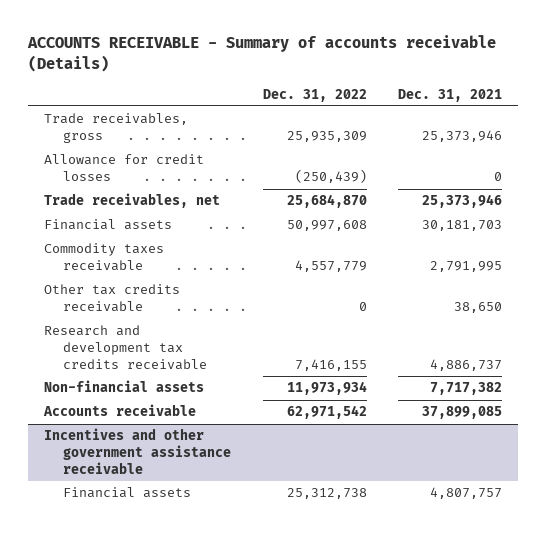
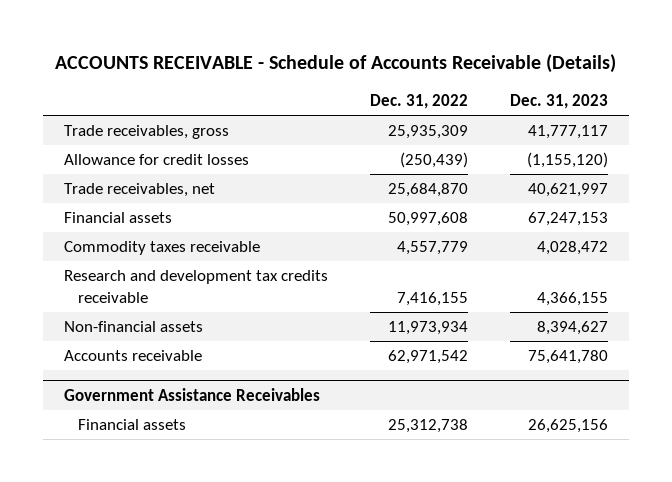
[26,35,496,72] ACCOUNTS RECEIVABLE - Summary of accounts receivable (Details) -> [55,53,617,73] ACCOUNTS RECEIVABLE - Schedule of Accounts Receivable (Details)
[398,88,503,102] Dec. 31, 2021 -> none
none -> [510,93,609,109] Dec. 31, 2023
[43,284,180,313] Other tax credits receivable -> none
[43,428,231,475] Incentives and other government assistance receivable -> [63,387,320,401] Government Assistance Receivables

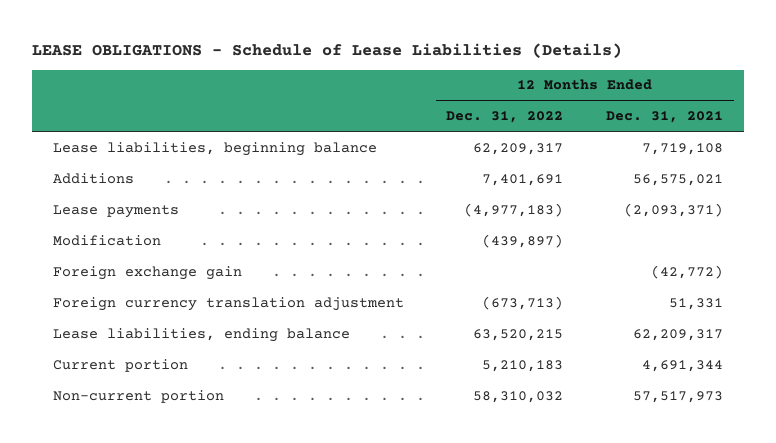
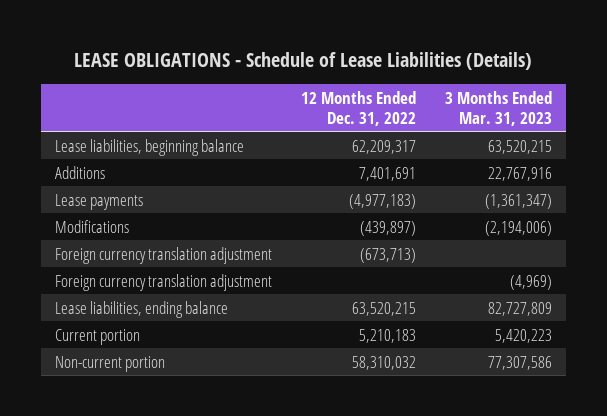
[605,111,723,124] Dec. 31, 2021 -> none
none -> [444,90,552,126] 3 Months Ended Mar. 31, 2023
[52,265,242,280] Foreign exchange gain -> none
[52,234,161,246] Modification -> [55,219,130,233] Modifications
none -> [55,273,273,291] Foreign currency translation adjustment

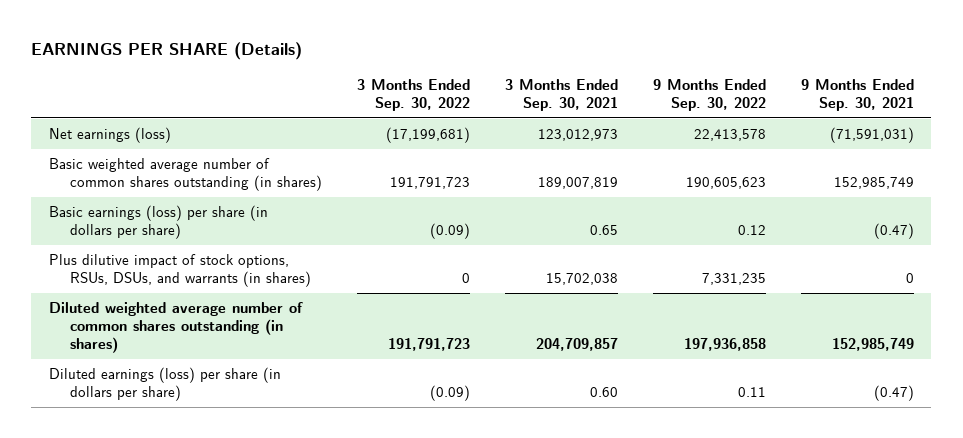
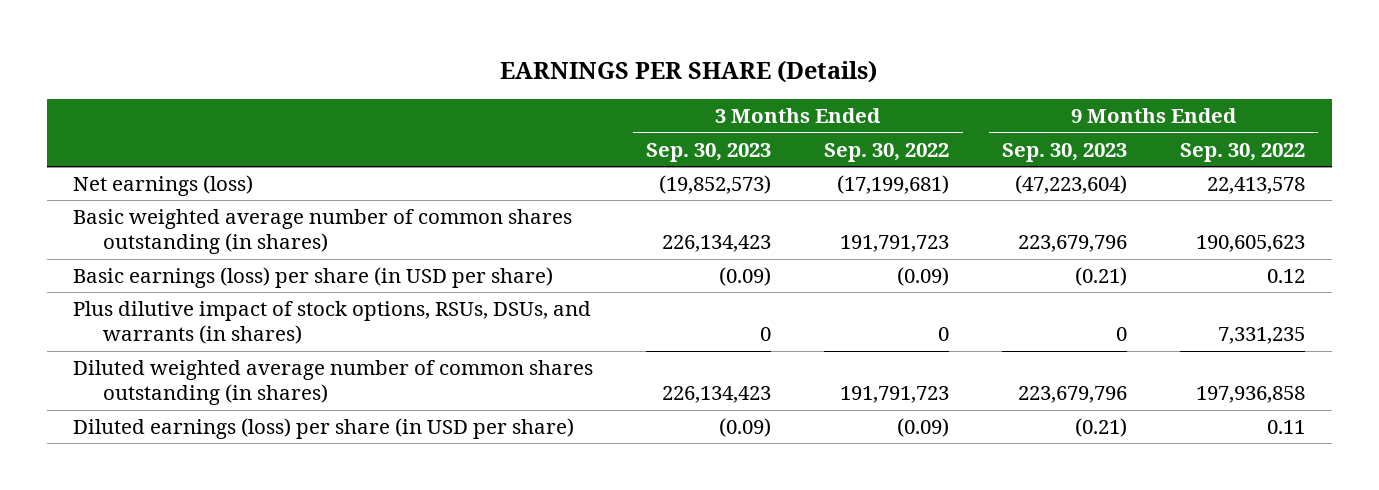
[504,78,618,111] 3 Months Ended Sep. 30, 2021 -> none
[800,78,914,111] 9 Months Ended Sep. 30, 2021 -> none
none -> [646,142,772,162] Sep. 30, 2023
none -> [1002,142,1128,162] Sep. 30, 2023
[48,205,268,240] Basic earnings (loss) per share (in dollars per share) -> [73,267,554,289] Basic earnings (loss) per share (in USD per share)
[48,367,281,402] Diluted earnings (loss) per share (in dollars per share) -> [73,418,575,440] Diluted earnings (loss) per share (in USD per share)

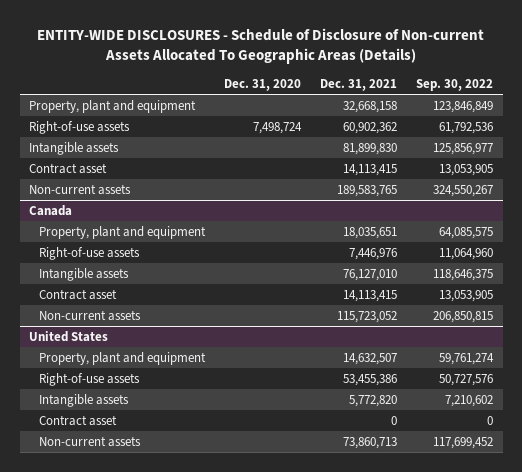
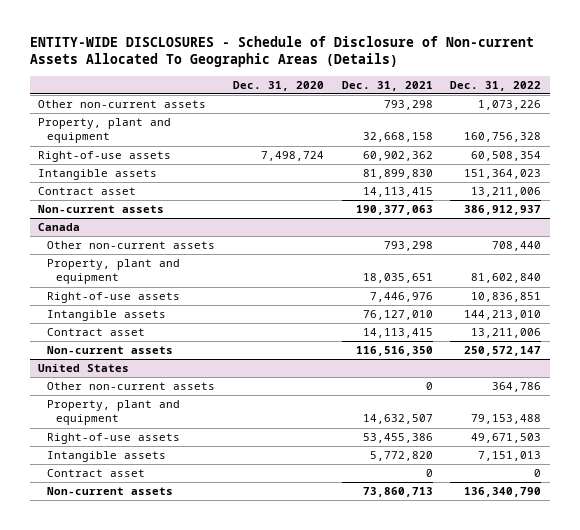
[415,79,493,92] Sep. 30, 2022 -> none
none -> [450,80,542,91] Dec. 31, 2022
none -> [38,100,207,109] Other non-current assets
[336,184,397,197] 189,583,765 -> [355,205,433,216] 190,377,063
none -> [47,241,216,250] Other non-current assets
[336,310,397,323] 115,723,052 -> [355,346,433,357] 116,516,350
none -> [47,382,216,391] Other non-current assets

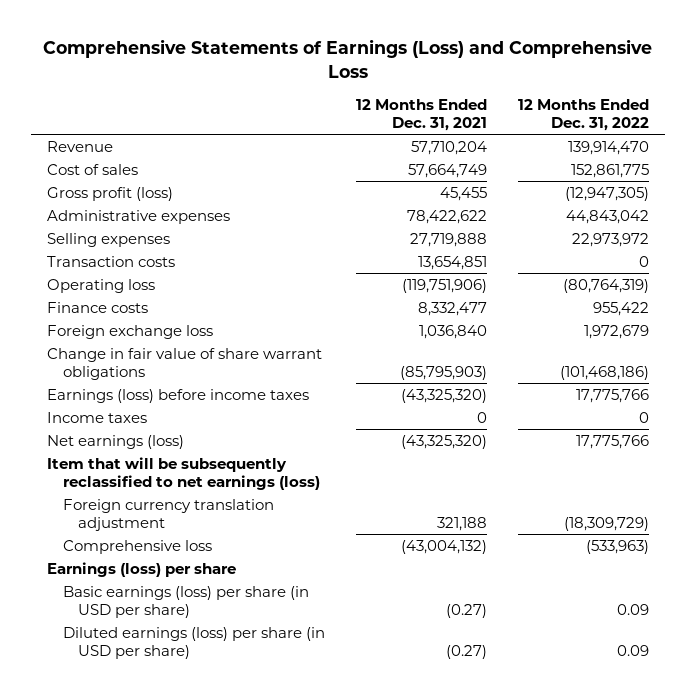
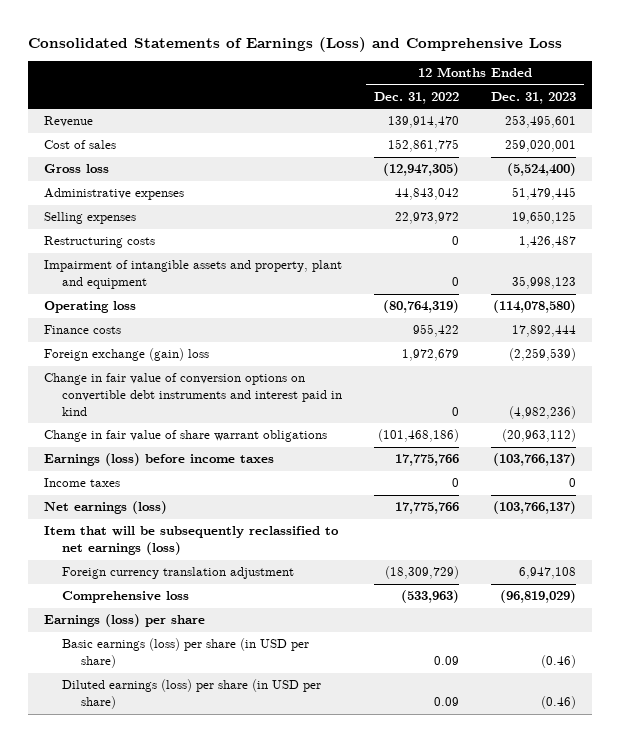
[43,39,653,78] Comprehensive Statements of Earnings (Loss) and Comprehensive Loss -> [27,36,562,52] Consolidated Statements of Earnings (Loss) and Comprehensive Loss
[355,98,487,132] 12 Months Ended Dec. 31, 2021 -> none
none -> [491,92,577,105] Dec. 31, 2023
[46,186,173,201] Gross profit (loss) -> [43,164,109,174] Gross loss
[46,255,175,267] Transaction costs -> none
none -> [43,236,155,249] Restructuring costs
none -> [43,260,342,290] Impairment of intangible assets and property, plant and equipment
[46,324,213,339] Foreign exchange loss -> [43,348,209,362] Foreign exchange (gain) loss
none -> [43,373,343,417] Change in fair value of conversion options on convertible debt instruments and interest paid in kind

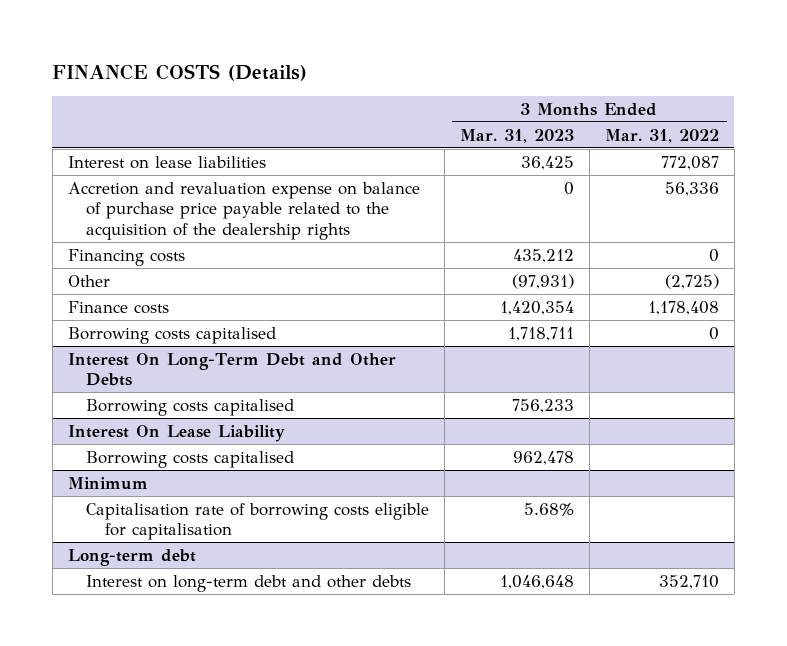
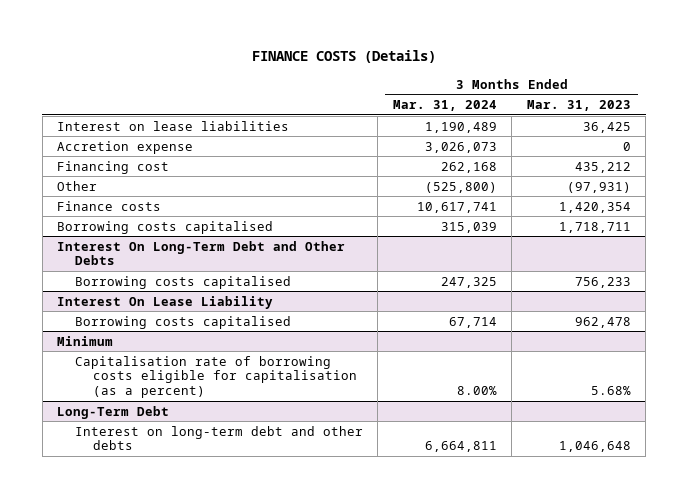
[604,128,719,143] Mar. 31, 2022 -> none
none -> [392,100,497,112] Mar. 31, 2024
[67,181,420,240] Accretion and revaluation expense on balance of purchase price payable related to the acquisition of the dealership rights -> none
none -> [57,140,194,154] Accretion expense
[67,248,185,266] Financing costs -> [57,160,170,174] Financing cost
[86,502,430,541] Capitalisation rate of borrowing costs eligible for capitalisation -> [74,355,357,398] Capitalisation rate of borrowing costs eligible for capitalisation (as a percent)
[67,548,196,566] Long-term debt -> [57,405,170,419] Long-Term Debt

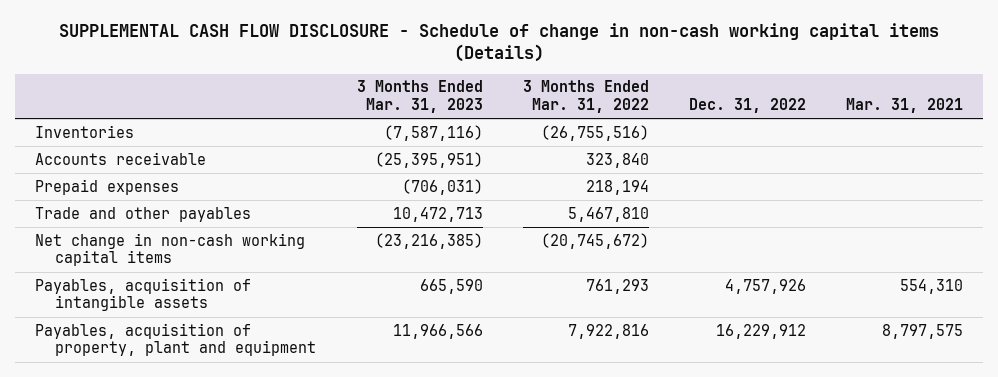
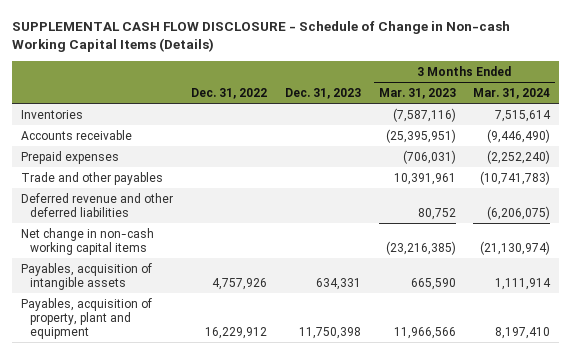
[58,22,939,63] SUPPLEMENTAL CASH FLOW DISCLOSURE - Schedule of change in non-cash working capital items (Details) -> [12,20,511,53] SUPPLEMENTAL CASH FLOW DISCLOSURE - Schedule of Change in Non-cash Working Capital Items (Details)
[522,80,649,113] 3 Months Ended Mar. 31, 2022 -> none
[845,97,963,113] Mar. 31, 2021 -> none
none -> [284,88,361,100] Dec. 31, 2023
none -> [473,88,551,100] Mar. 31, 2024
[392,206,483,222] 10,472,713 -> [393,172,456,185] 10,391,961
none -> [21,192,174,217] Deferred revenue and other deferred liabilities

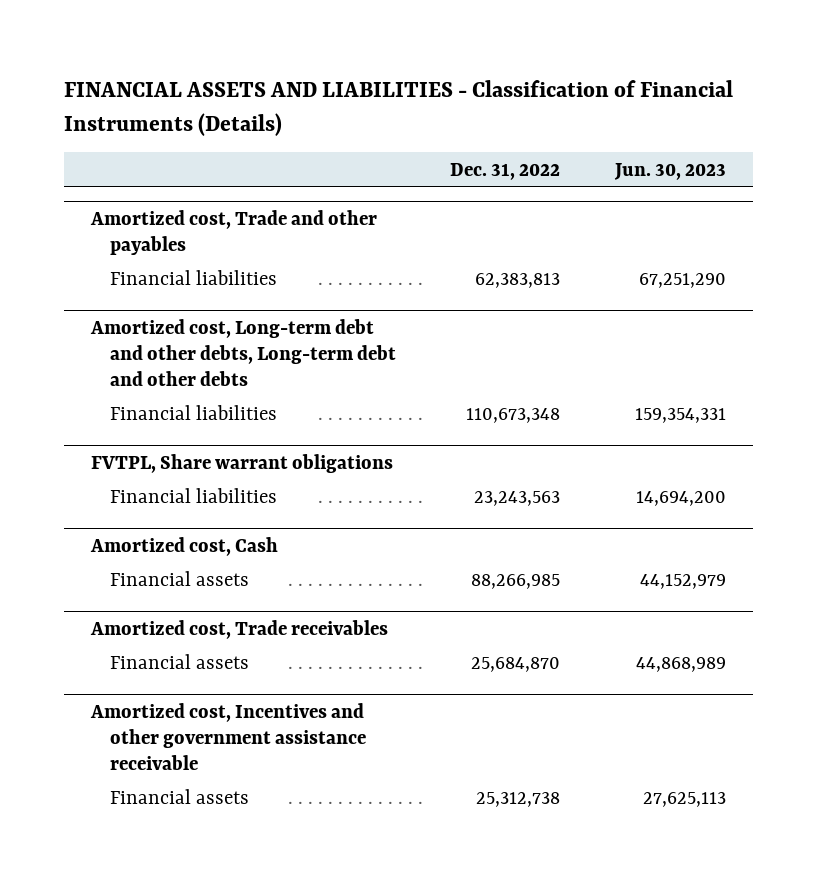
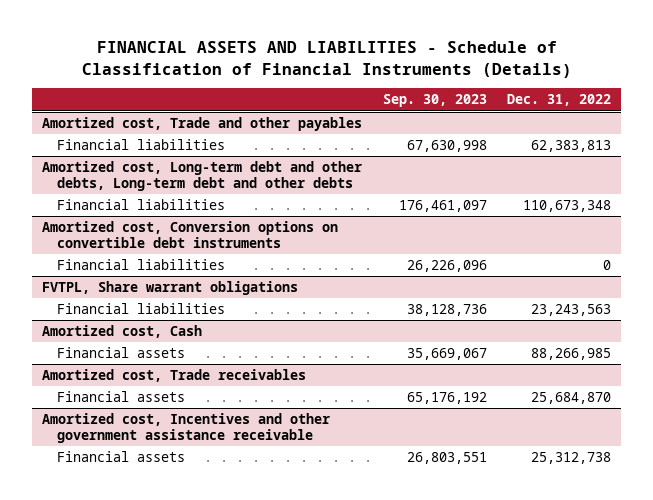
[64,80,734,136] FINANCIAL ASSETS AND LIABILITIES - Classification of Financial Instruments (Details) -> [81,41,572,78] FINANCIAL ASSETS AND LIABILITIES - Schedule of Classification of Financial Instruments (Details)
[613,162,726,180] Jun. 30, 2023 -> none
none -> [382,94,487,108] Sep. 30, 2023
none -> [42,220,339,248] Amortized cost, Conversion options on convertible debt instruments
none -> [57,258,226,270] Financial liabilities

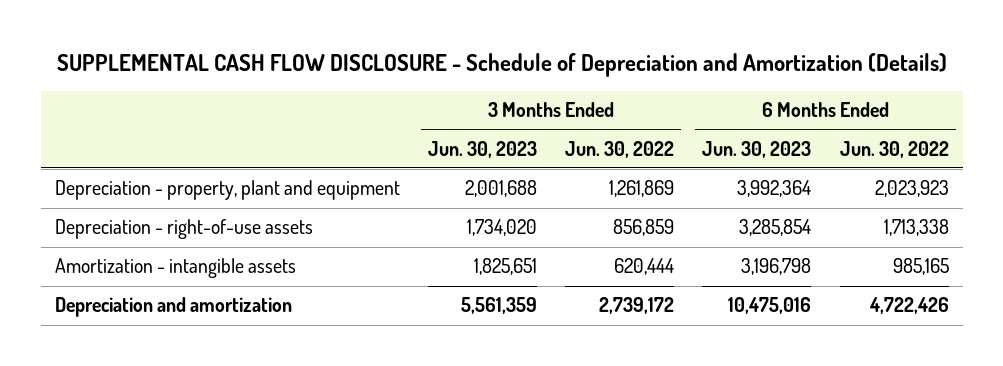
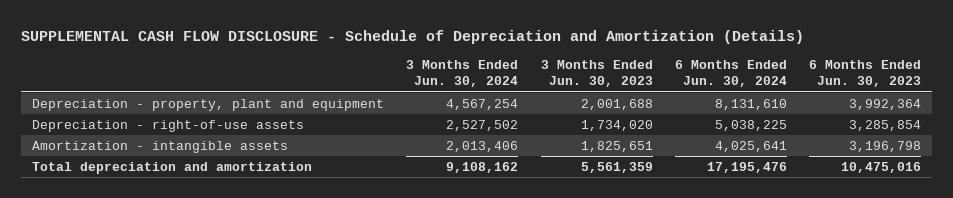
[565,140,675,158] Jun. 30, 2022 -> none
[839,140,949,158] Jun. 30, 2022 -> none
none -> [406,59,519,88] 3 Months Ended Jun. 30, 2024
none -> [674,59,787,88] 6 Months Ended Jun. 30, 2024
[54,297,292,318] Depreciation and amortization -> [32,161,313,174] Total depreciation and amortization

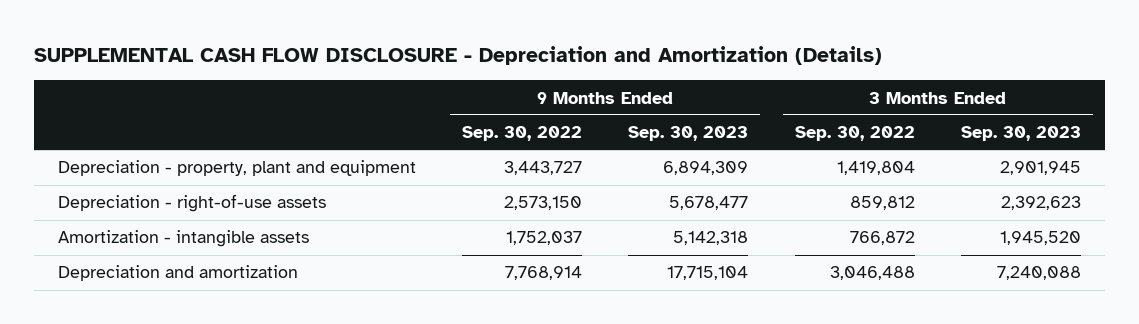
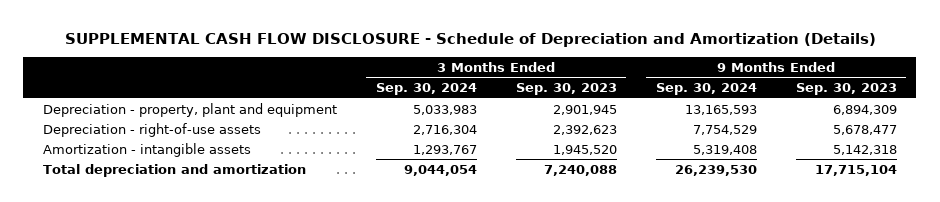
[34,46,883,66] SUPPLEMENTAL CASH FLOW DISCLOSURE - Depreciation and Amortization (Details) -> [64,32,876,47] SUPPLEMENTAL CASH FLOW DISCLOSURE - Schedule of Depreciation and Amortization (Details)
[462,126,583,142] Sep. 30, 2022 -> none
[794,126,915,142] Sep. 30, 2022 -> none
none -> [375,83,477,96] Sep. 30, 2024
none -> [655,83,757,96] Sep. 30, 2024
[57,265,298,282] Depreciation and amortization -> [42,163,306,177] Total depreciation and amortization

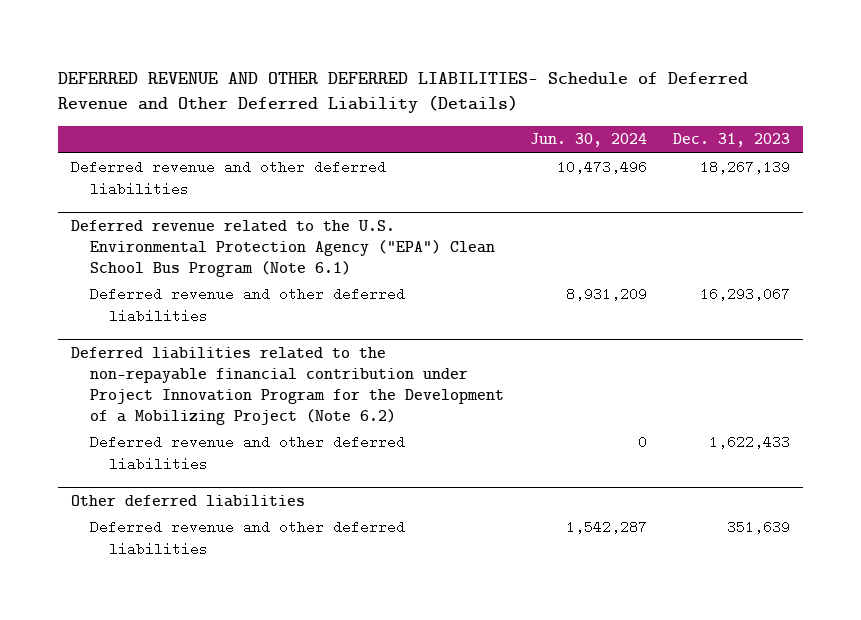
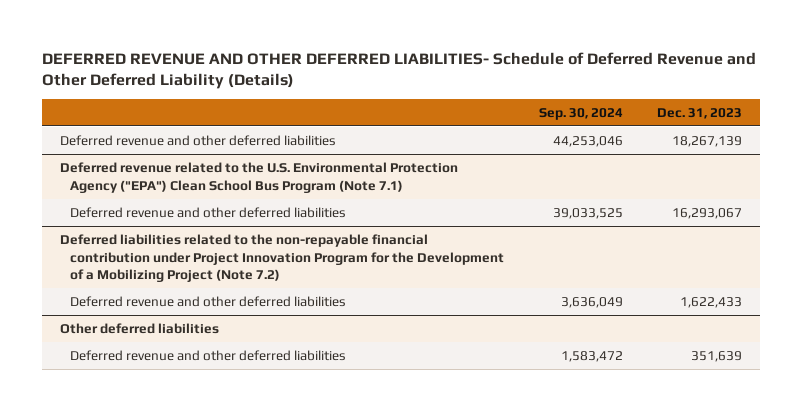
[530,133,648,148] Jun. 30, 2024 -> none
none -> [538,107,623,120] Sep. 30, 2024
[70,219,496,278] Deferred revenue related to the U.S. Environmental Protection Agency ("EPA") Clean School Bus Program (Note 6.1) -> [59,162,458,193] Deferred revenue related to the U.S. Environmental Protection Agency ("EPA") Clean School Bus Program (Note 7.1)
[70,346,505,426] Deferred liabilities related to the non-repayable financial contribution under Project Innovation Program for the Development of a Mobilizing Project (Note 6.2) -> [59,234,505,283] Deferred liabilities related to the non-repayable financial contribution under Project Innovation Program for the Development of a Mobilizing Project (Note 7.2)

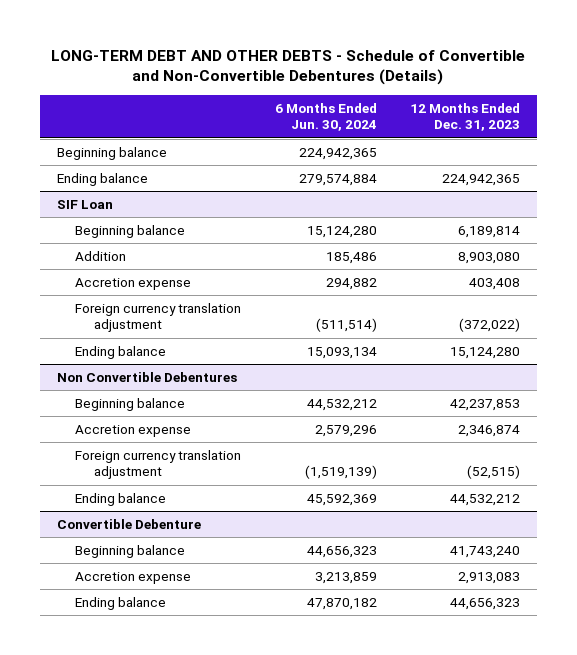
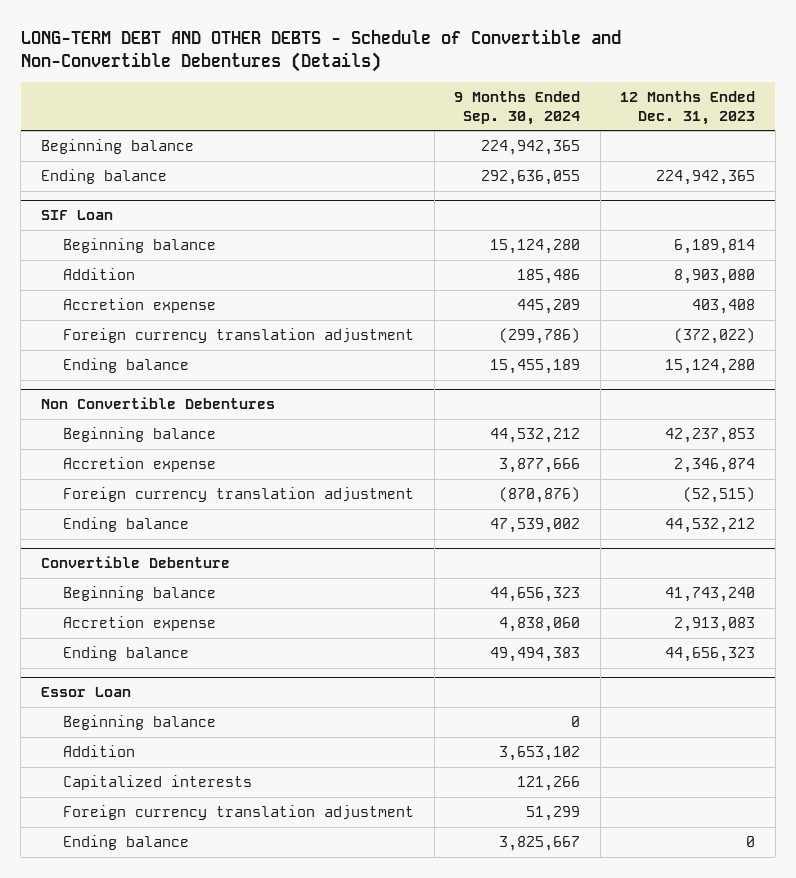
[274,102,377,132] 6 Months Ended Jun. 30, 2024 -> none
none -> [454,90,581,125] 9 Months Ended Sep. 30, 2024
none -> [40,687,131,698] Essor Loan
none -> [63,715,217,731] Beginning balance
none -> [63,745,136,758] Addition
none -> [63,775,253,791] Capitalized interests
none -> [63,805,415,821] Foreign currency translation adjustment
none -> [63,835,190,851] Ending balance

